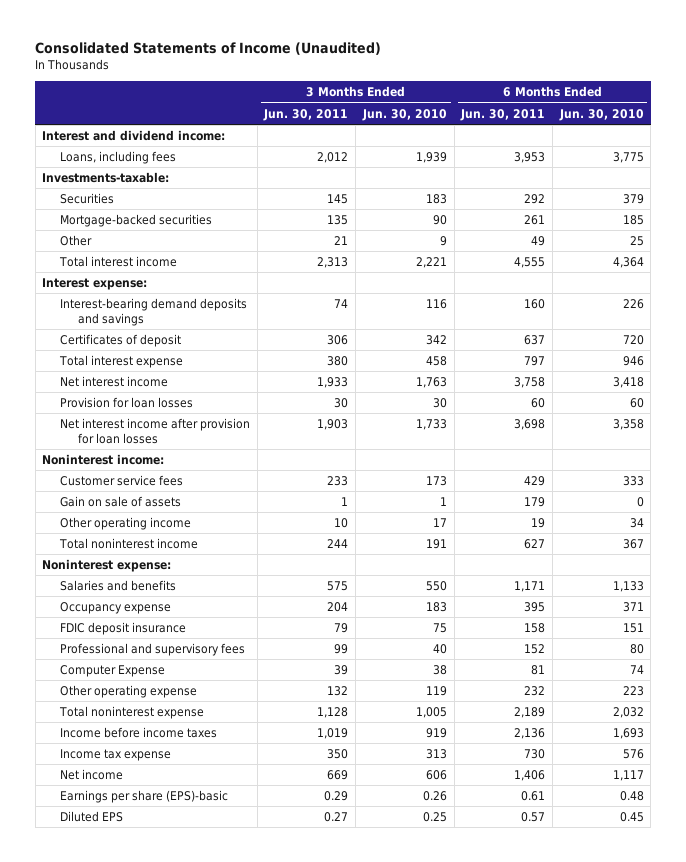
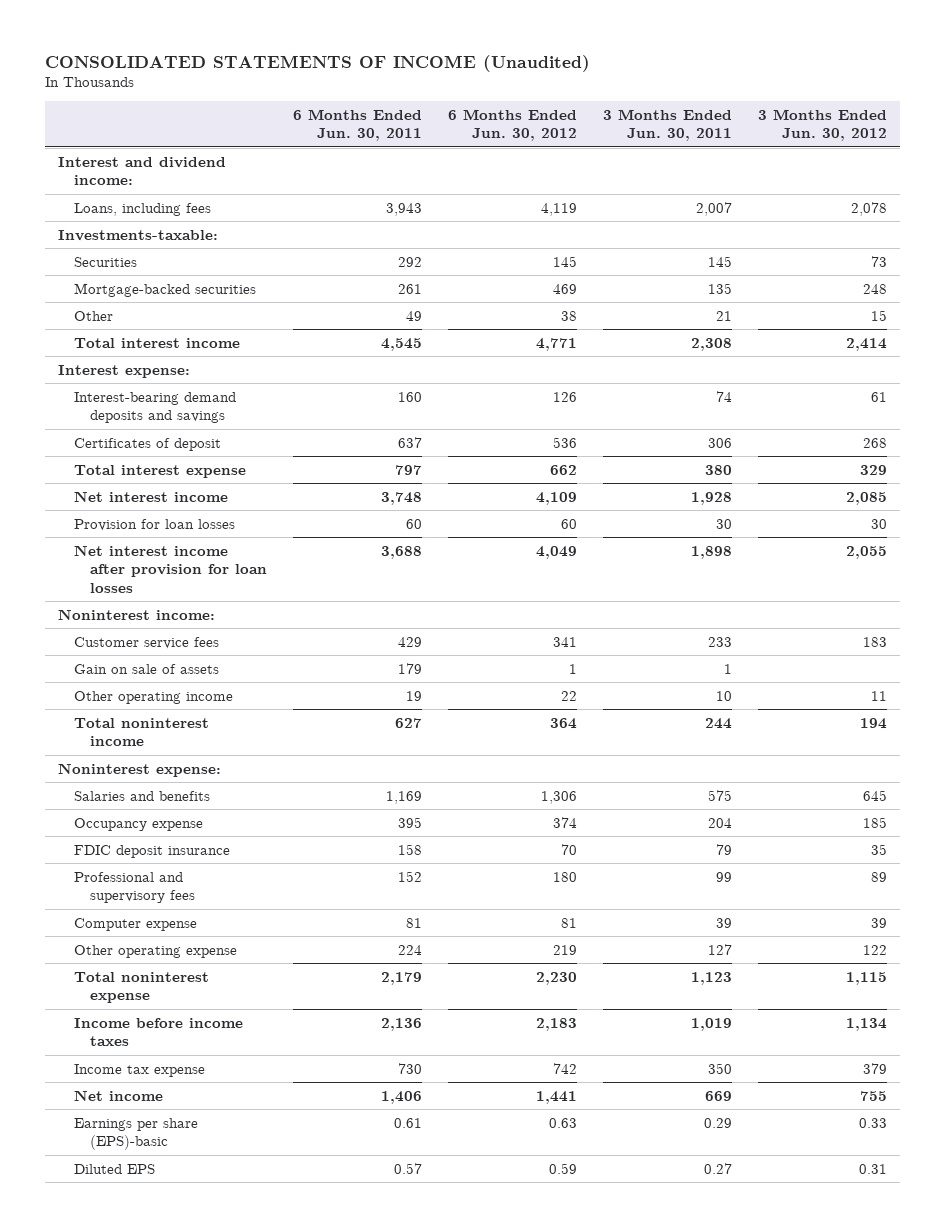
[35,42,382,56] Consolidated Statements of Income (Unaudited) -> [45,54,591,72] CONSOLIDATED STATEMENTS OF INCOME (Unaudited)
[361,108,447,121] Jun. 30, 2010 -> none
[558,108,644,121] Jun. 30, 2010 -> none
none -> [447,108,577,142] 6 Months Ended Jun. 30, 2012
none -> [757,108,887,142] 3 Months Ended Jun. 30, 2012
[317,152,349,164] 2,012 -> [695,201,732,216] 2,007
[514,152,546,164] 3,953 -> [385,202,422,216] 3,943
[317,257,349,269] 2,313 -> [690,337,732,351] 2,308
[514,257,546,269] 4,555 -> [380,337,422,351] 4,545
[317,377,349,389] 1,933 -> [690,491,732,505] 1,928
[514,377,546,389] 3,758 -> [380,491,422,505] 3,748
[317,419,349,431] 1,903 -> [690,545,732,559] 1,898
[514,419,546,431] 3,698 -> [380,545,422,559] 3,688
[514,581,546,593] 1,171 -> [385,790,422,804] 1,169
[60,665,166,678] Computer Expense -> [74,917,198,931] Computer expense
[327,686,349,697] 132 -> [707,943,732,955] 127
[524,686,546,697] 232 -> [397,944,422,955] 224
[317,707,349,719] 1,128 -> [690,971,732,985] 1,123
[514,707,546,719] 2,189 -> [380,971,422,985] 2,179

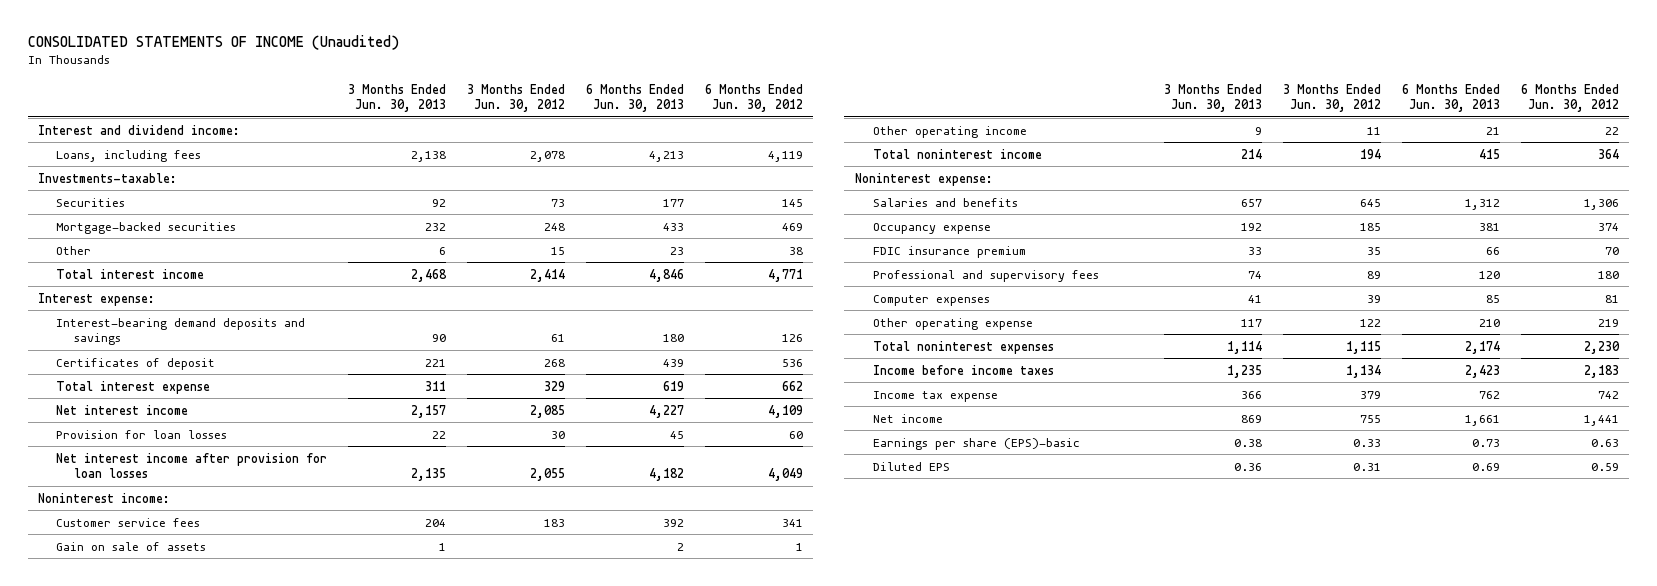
[292,108,422,142] 6 Months Ended Jun. 30, 2011 -> none
[602,108,732,142] 3 Months Ended Jun. 30, 2011 -> none
none -> [347,83,446,113] 3 Months Ended Jun. 30, 2013
none -> [585,83,684,113] 6 Months Ended Jun. 30, 2013
[74,844,231,858] FDIC deposit insurance -> [872,245,1026,258] FDIC insurance premium
[74,917,198,931] Computer expense -> [872,294,990,306] Computer expenses
[74,971,210,1004] Total noninterest expense -> [872,340,1054,354] Total noninterest expenses

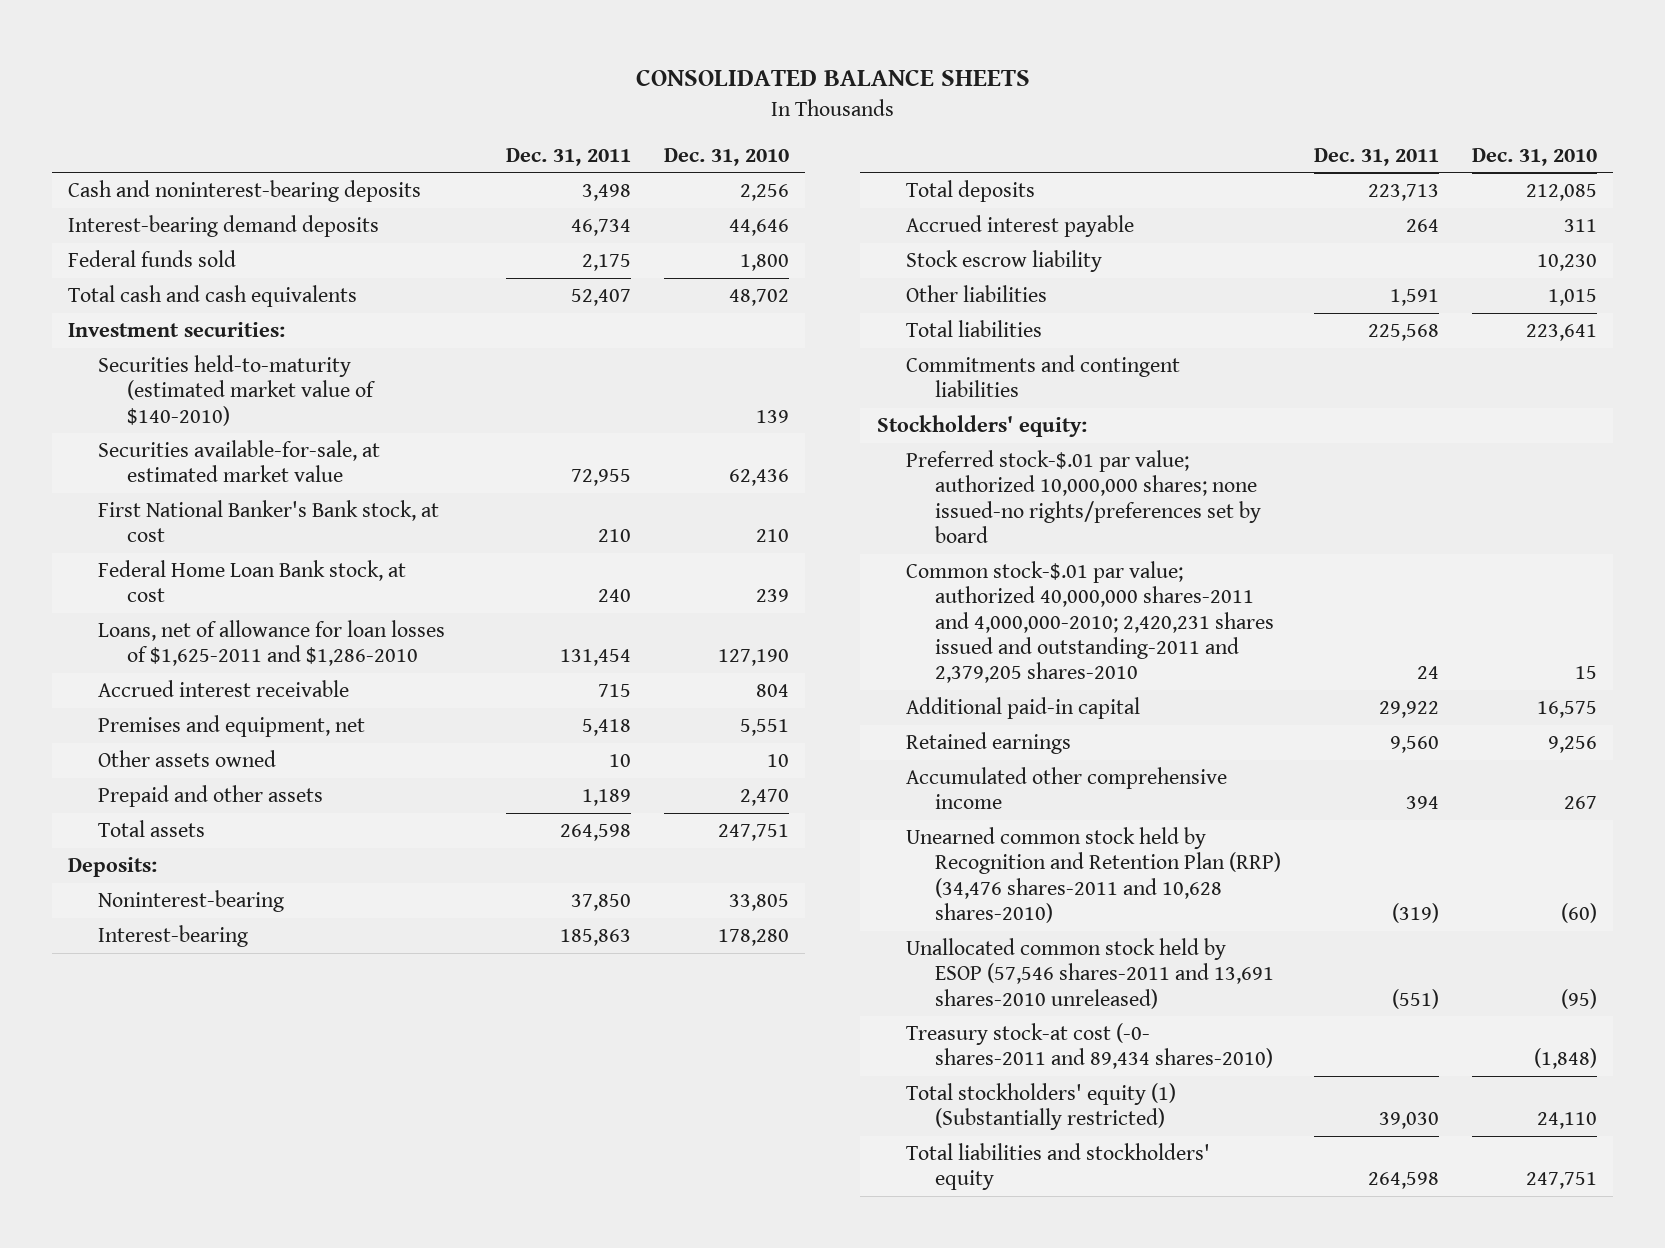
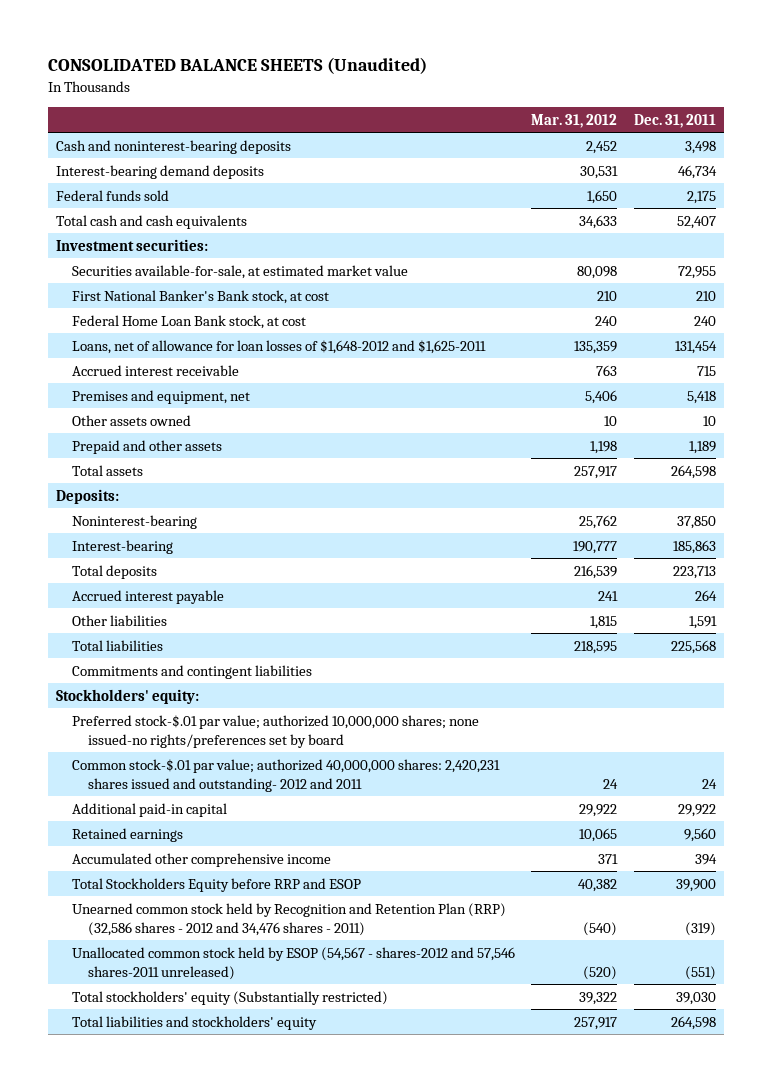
[635,68,1030,86] CONSOLIDATED BALANCE SHEETS -> [47,57,427,75] CONSOLIDATED BALANCE SHEETS (Unaudited)
[663,147,789,166] Dec. 31, 2010 -> none
none -> [531,113,618,128] Mar. 31, 2012
[97,355,376,426] Securities held-to-maturity (estimated market value of $140-2010) -> none
[97,620,445,667] Loans, net of allowance for loan losses of $1,625-2011 and $1,286-2010 -> [71,339,486,354] Loans, net of allowance for loan losses of $1,648-2012 and $1,625-2011
[905,250,1102,273] Stock escrow liability -> none
[905,561,1275,684] Common stock-$.01 par value; authorized 40,000,000 shares-2011 and 4,000,000-2010; 2,420,231 shares issued and outstanding-2011 and 2,379,205 shares-2010 -> [71,758,500,792] Common stock-$.01 par value; authorized 40,000,000 shares: 2,420,231 shares issued and outstanding- 2012 and 2011
[905,1023,1274,1070] Treasury stock-at cost (-0- shares-2011 and 89,434 shares-2010) -> none
none -> [71,877,361,892] Total Stockholders Equity before RRP and ESOP
[905,827,1282,924] Unearned common stock held by Recognition and Retention Plan (RRP) (34,476 shares-2011 and 10,628 shares-2010) -> [71,902,506,936] Unearned common stock held by Recognition and Retention Plan (RRP) (32,586 shares - 2012 and 34,476 shares - 2011)
[905,938,1275,1009] Unallocated common stock held by ESOP (57,546 shares-2011 and 13,691 shares-2010 unreleased) -> [71,946,515,980] Unallocated common stock held by ESOP (54,567 - shares-2012 and 57,546 shares-2011 unreleased)
[905,1083,1176,1131] Total stockholders' equity (1) (Substantially restricted) -> [71,990,388,1005] Total stockholders' equity (Substantially restricted)

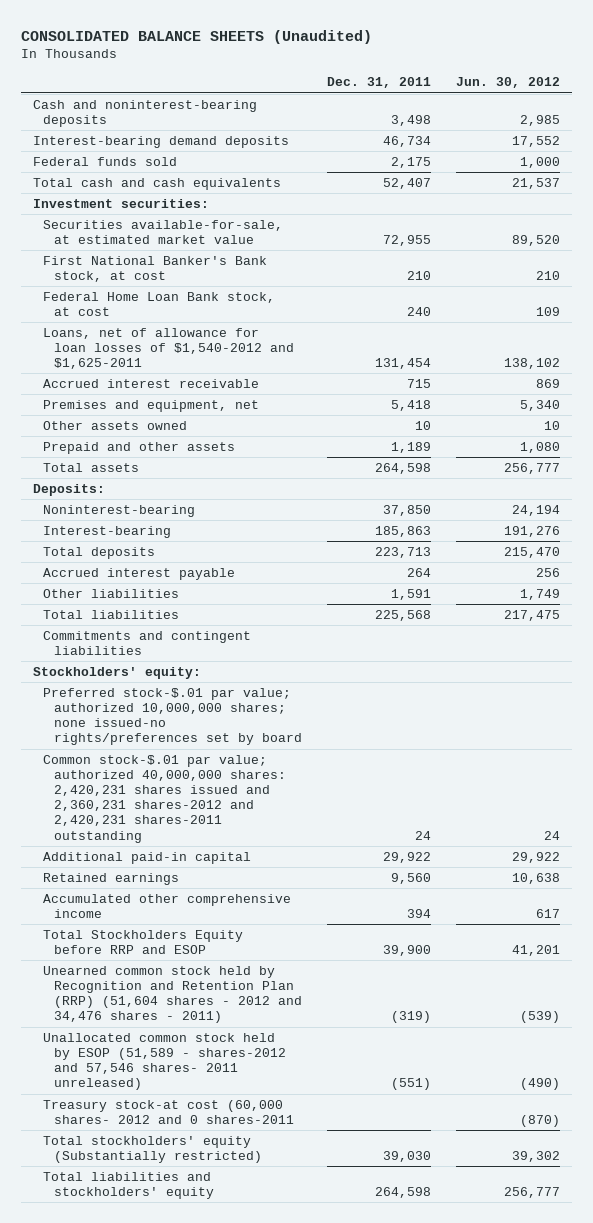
[531,113,618,128] Mar. 31, 2012 -> none
none -> [455,77,560,89] Jun. 30, 2012
[71,339,486,354] Loans, net of allowance for loan losses of $1,648-2012 and $1,625-2011 -> [43,327,294,370] Loans, net of allowance for loan losses of $1,540-2012 and $1,625-2011
[71,758,500,792] Common stock-$.01 par value; authorized 40,000,000 shares: 2,420,231 shares issued and outstanding- 2012 and 2011 -> [43,754,286,843] Common stock-$.01 par value; authorized 40,000,000 shares: 2,420,231 shares issued and 2,360,231 shares-2012 and 2,420,231 shares-2011 outstanding
[71,902,506,936] Unearned common stock held by Recognition and Retention Plan (RRP) (32,586 shares - 2012 and 34,476 shares - 2011) -> [43,965,302,1024] Unearned common stock held by Recognition and Retention Plan (RRP) (51,604 shares - 2012 and 34,476 shares - 2011)
[71,946,515,980] Unallocated common stock held by ESOP (54,567 - shares-2012 and 57,546 shares-2011 unreleased) -> [43,1032,286,1091] Unallocated common stock held by ESOP (51,589 - shares-2012 and 57,546 shares- 2011 unreleased)
none -> [43,1099,294,1125] Treasury stock-at cost (60,000 shares- 2012 and 0 shares-2011

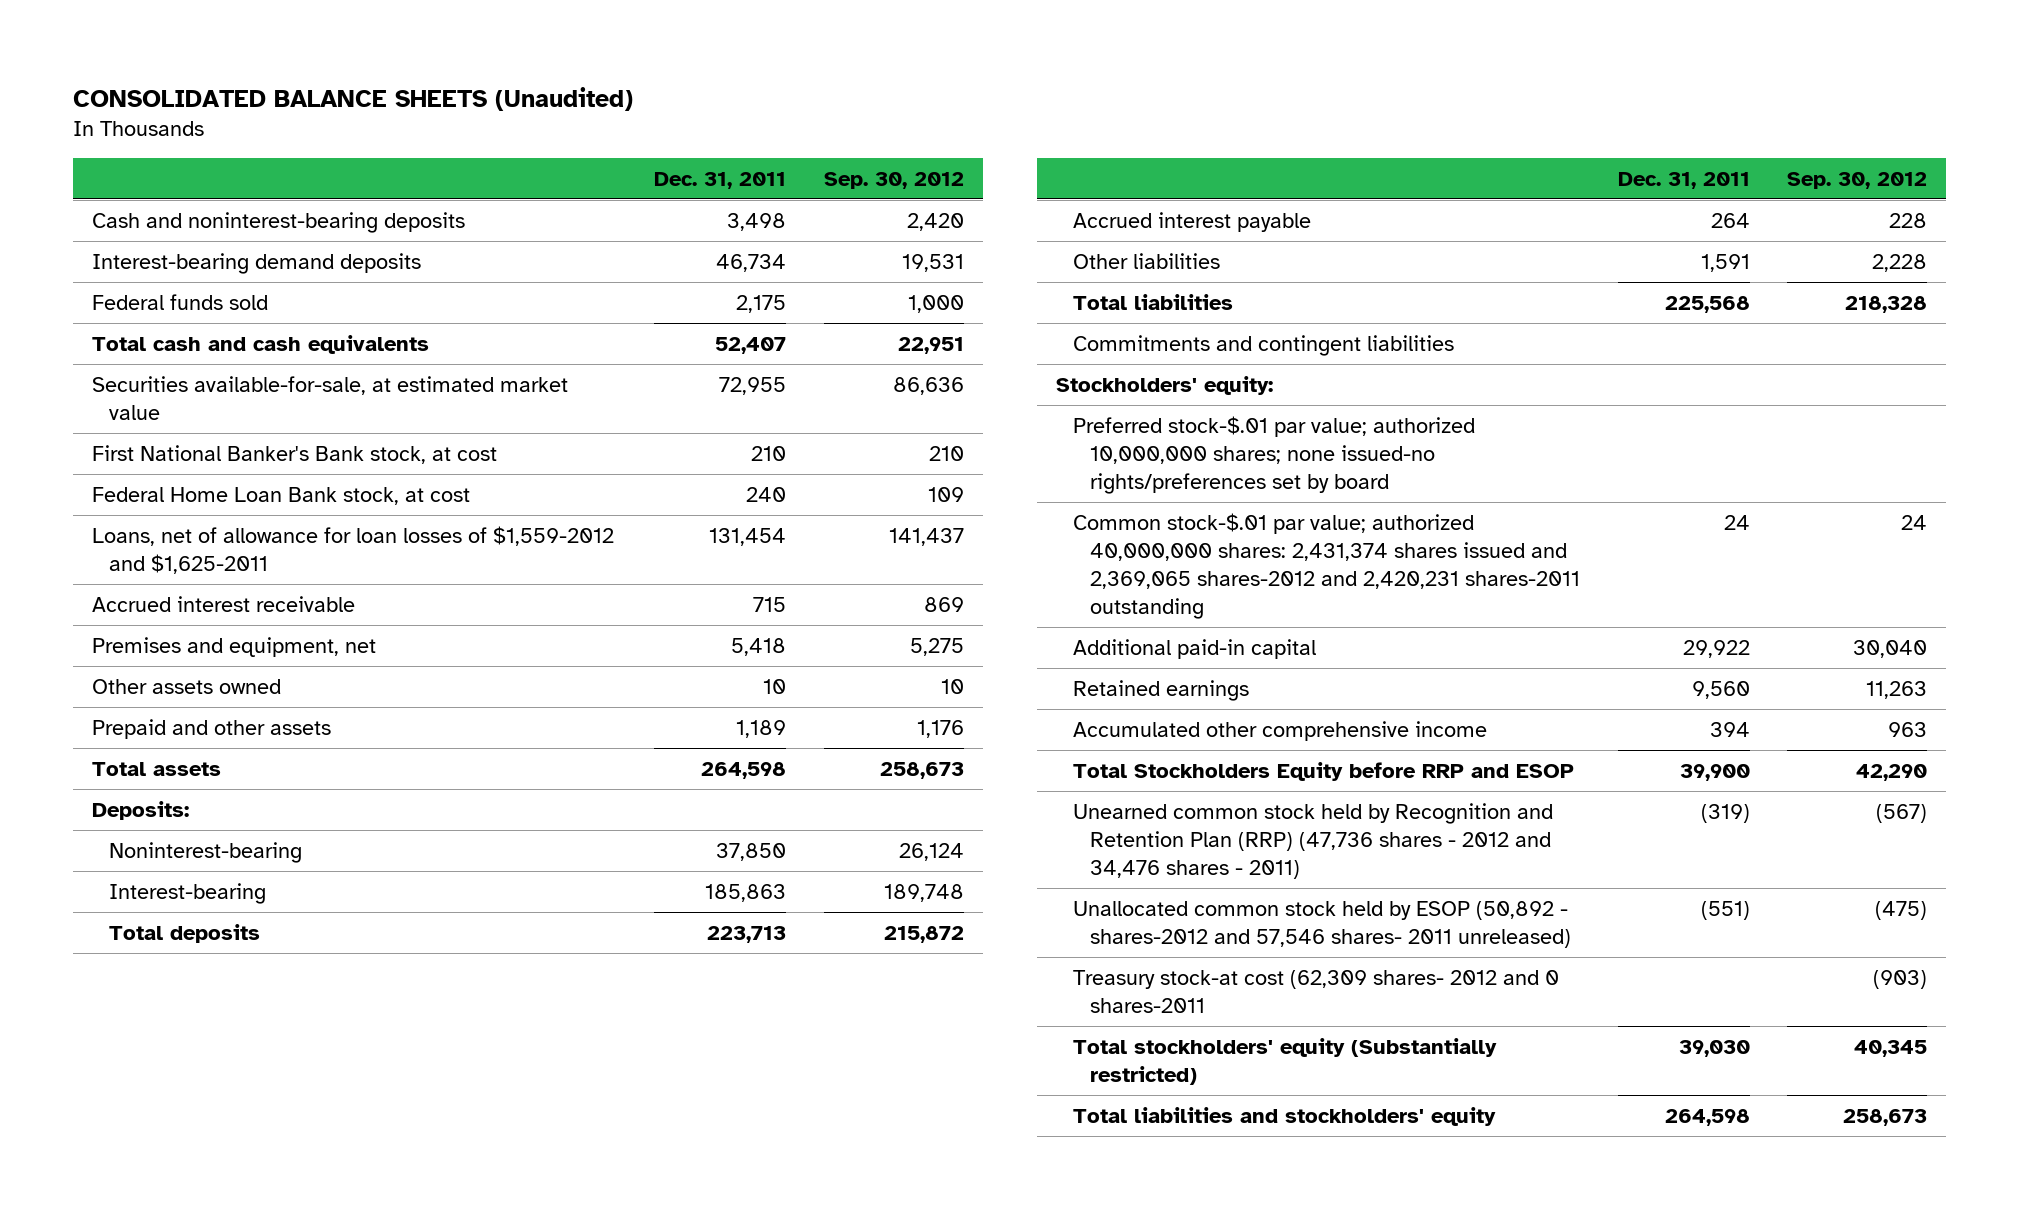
[455,77,560,89] Jun. 30, 2012 -> none
none -> [823,171,964,189] Sep. 30, 2012
[33,198,210,208] Investment securities: -> none
[43,327,294,370] Loans, net of allowance for loan losses of $1,540-2012 and $1,625-2011 -> [91,526,614,574] Loans, net of allowance for loan losses of $1,559-2012 and $1,625-2011
[43,754,286,843] Common stock-$.01 par value; authorized 40,000,000 shares: 2,420,231 shares issued and 2,360,231 shares-2012 and 2,420,231 shares-2011 outstanding -> [1072,513,1581,619] Common stock-$.01 par value; authorized 40,000,000 shares: 2,431,374 shares issued and 2,369,065 shares-2012 and 2,420,231 shares-2011 outstanding
[43,965,302,1024] Unearned common stock held by Recognition and Retention Plan (RRP) (51,604 shares - 2012 and 34,476 shares - 2011) -> [1072,803,1553,879] Unearned common stock held by Recognition and Retention Plan (RRP) (47,736 shares - 2012 and 34,476 shares - 2011)
[43,1032,286,1091] Unallocated common stock held by ESOP (51,589 - shares-2012 and 57,546 shares- 2011 unreleased) -> [1072,901,1572,948] Unallocated common stock held by ESOP (50,892 - shares-2012 and 57,546 shares- 2011 unreleased)
[43,1099,294,1125] Treasury stock-at cost (60,000 shares- 2012 and 0 shares-2011 -> [1072,970,1559,1013] Treasury stock-at cost (62,309 shares- 2012 and 0 shares-2011

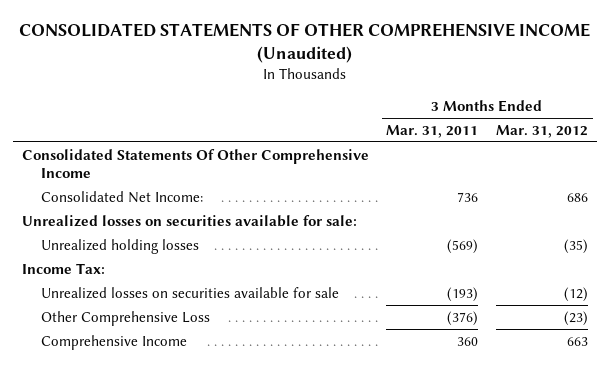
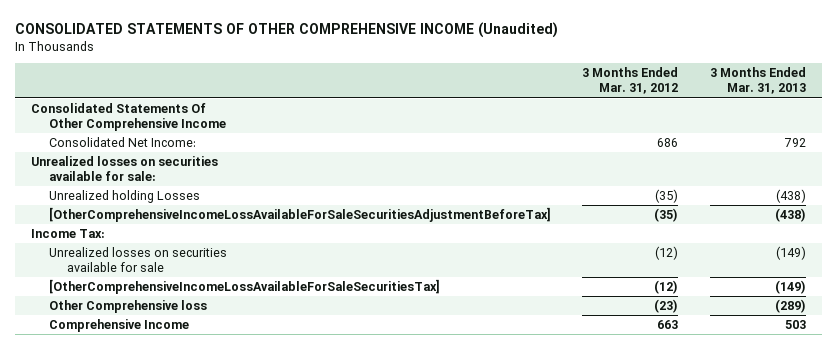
[386,124,479,138] Mar. 31, 2011 -> none
none -> [709,67,806,95] 3 Months Ended Mar. 31, 2013
none -> [48,190,200,204] Unrealized holding Losses
[41,238,200,254] Unrealized holding losses -> [48,207,551,223] [OtherComprehensiveIncomeLossAvailableForSaleSecuritiesAdjustmentBeforeTax]
none -> [48,279,440,295] [OtherComprehensiveIncomeLossAvailableForSaleSecuritiesTax]
[41,310,211,326] Other Comprehensive Loss -> [48,300,207,314] Other Comprehensive loss

